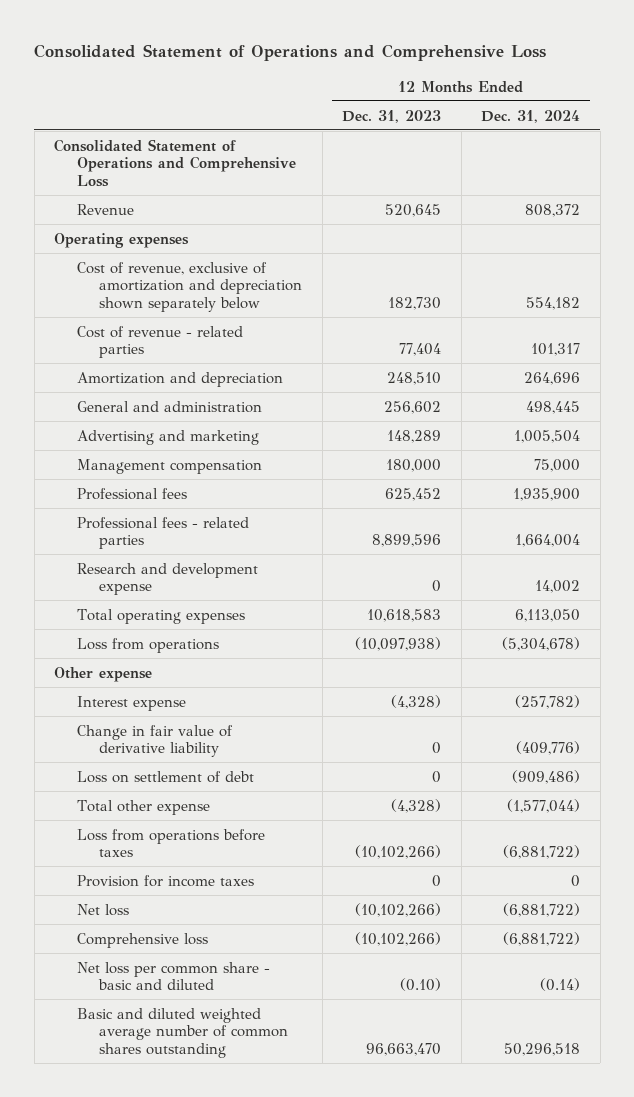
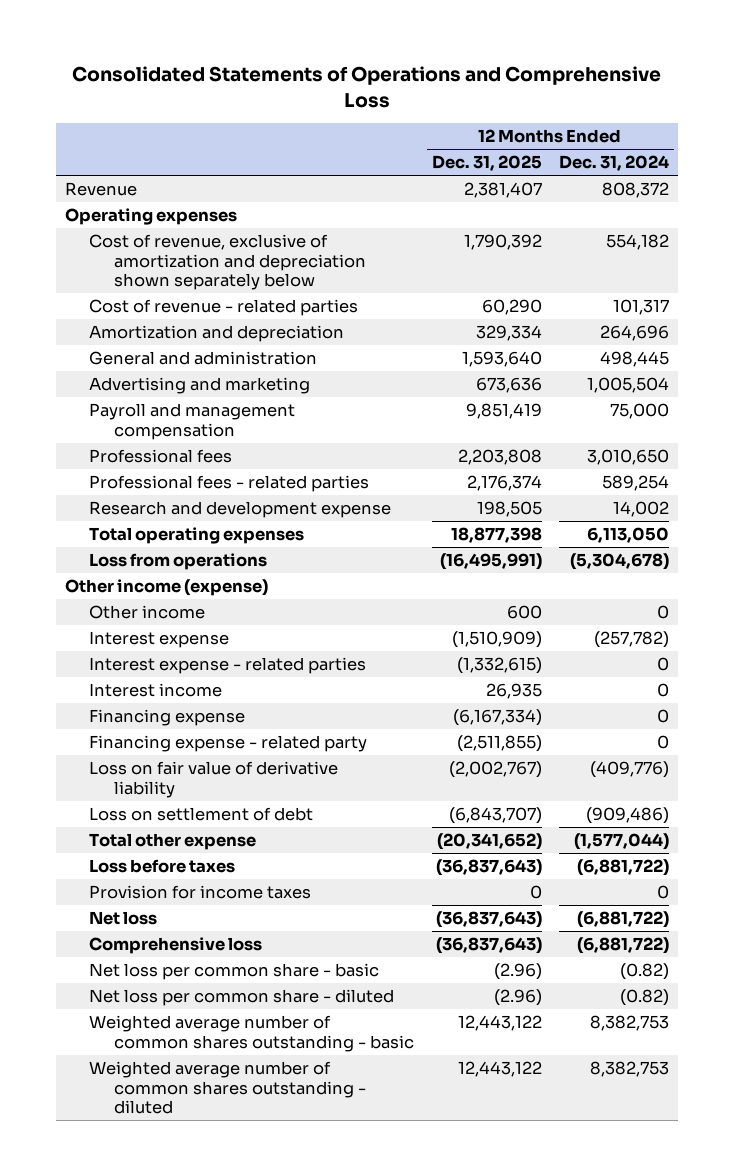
[34,44,547,62] Consolidated Statement of Operations and Comprehensive Loss -> [72,66,662,108] Consolidated Statements of Operations and Comprehensive Loss
[342,109,442,123] Dec. 31, 2023 -> none
none -> [431,155,542,172] Dec. 31, 2025
[54,138,296,187] Consolidated Statement of Operations and Comprehensive Loss -> none
[76,458,262,474] Management compensation -> [89,403,296,440] Payroll and management compensation
[513,487,581,501] 1,935,900 -> [587,449,670,466] 3,010,650
[515,534,581,548] 1,664,004 -> [602,475,670,492] 589,254
[54,666,153,682] Other expense -> [64,579,268,597] Other income (expense)
none -> [89,605,206,620] Other income
none -> [89,657,367,675] Interest expense - related parties
none -> [89,683,223,698] Interest income
none -> [89,709,246,727] Financing expense
none -> [89,735,368,753] Financing expense - related party
[76,724,233,758] Change in fair value of derivative liability -> [89,761,339,798] Loss on fair value of derivative liability
[76,828,265,858] Loss from operations before taxes -> [89,859,236,874] Loss before taxes
none -> [89,963,380,981] Net loss per common share - basic
[76,961,270,991] Net loss per common share - basic and diluted -> [89,989,395,1007] Net loss per common share - diluted
[540,978,581,992] (0.14) -> [620,989,670,1007] (0.82)
none -> [89,1015,414,1052] Weighted average number of common shares outstanding - basic
[76,1007,288,1058] Basic and diluted weighted average number of common shares outstanding -> [89,1061,366,1115] Weighted average number of common shares outstanding - diluted
[504,1042,581,1056] 50,296,518 -> [590,1061,670,1078] 8,382,753

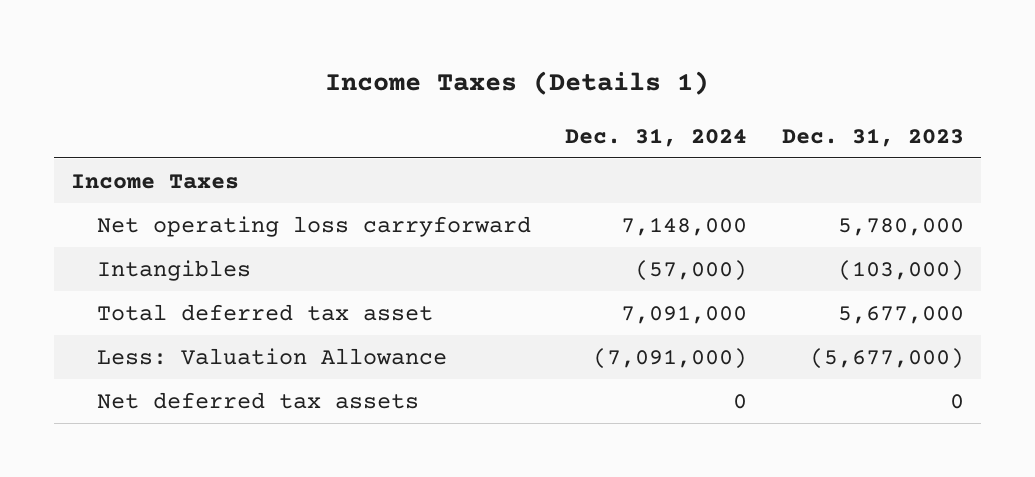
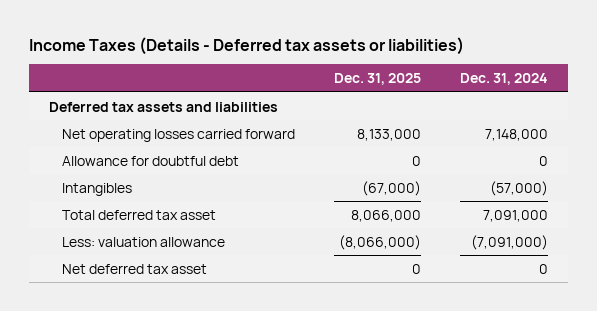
[325,71,710,96] Income Taxes (Details 1) -> [29,36,465,55] Income Taxes (Details - Deferred tax assets or liabilities)
[781,127,964,147] Dec. 31, 2023 -> none
none -> [334,73,422,86] Dec. 31, 2025
[71,173,240,189] Income Taxes -> none
none -> [48,101,278,112] Deferred tax assets and liabilities
[96,215,531,237] Net operating loss carryforward -> [62,128,296,142] Net operating losses carried forward
none -> [62,155,240,166] Allowance for doubtful debt
[96,347,447,365] Less: Valuation Allowance -> [62,236,226,247] Less: valuation allowance
[96,391,419,409] Net deferred tax assets -> [62,263,208,274] Net deferred tax asset

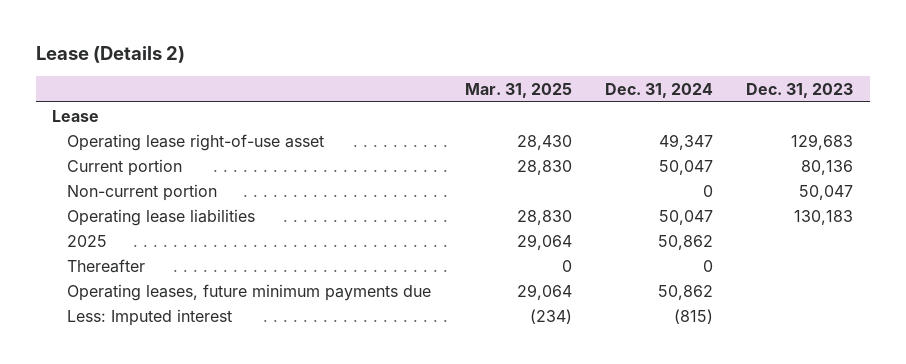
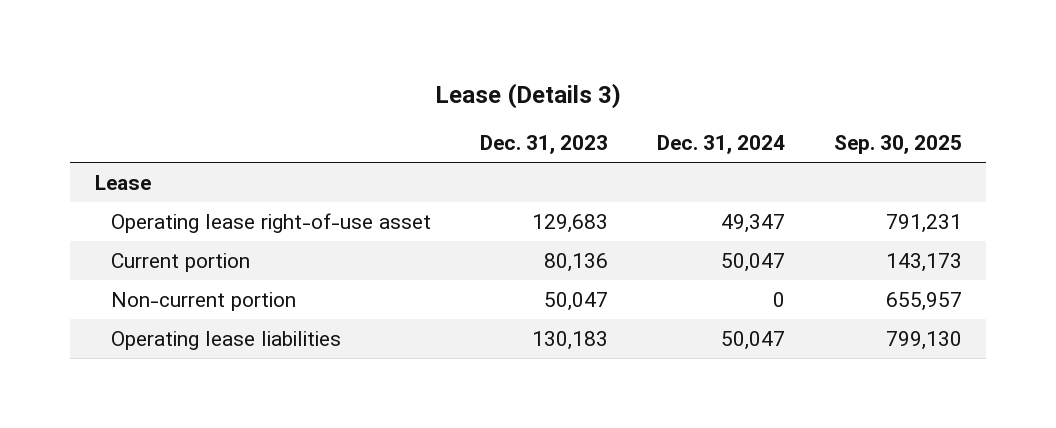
[35,46,185,64] Lease (Details 2) -> [435,82,622,109] Lease (Details 3)
[464,82,572,98] Mar. 31, 2025 -> none
none -> [833,135,962,155] Sep. 30, 2025
[67,234,108,247] 2025 -> none
[67,258,146,273] Thereafter -> none
[67,283,432,301] Operating leases, future minimum payments due -> none
[67,308,233,326] Less: Imputed interest -> none

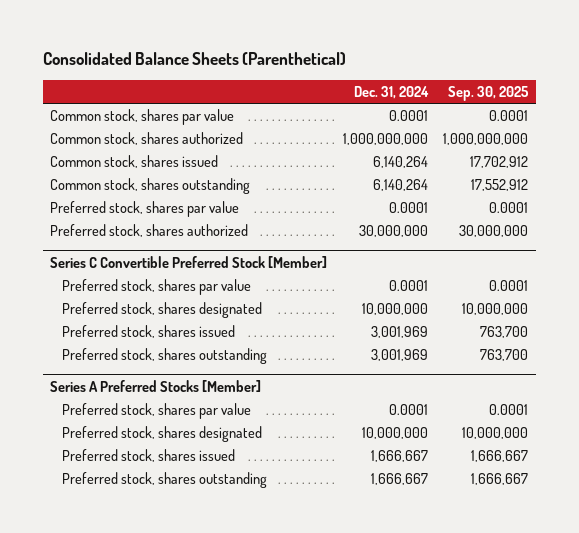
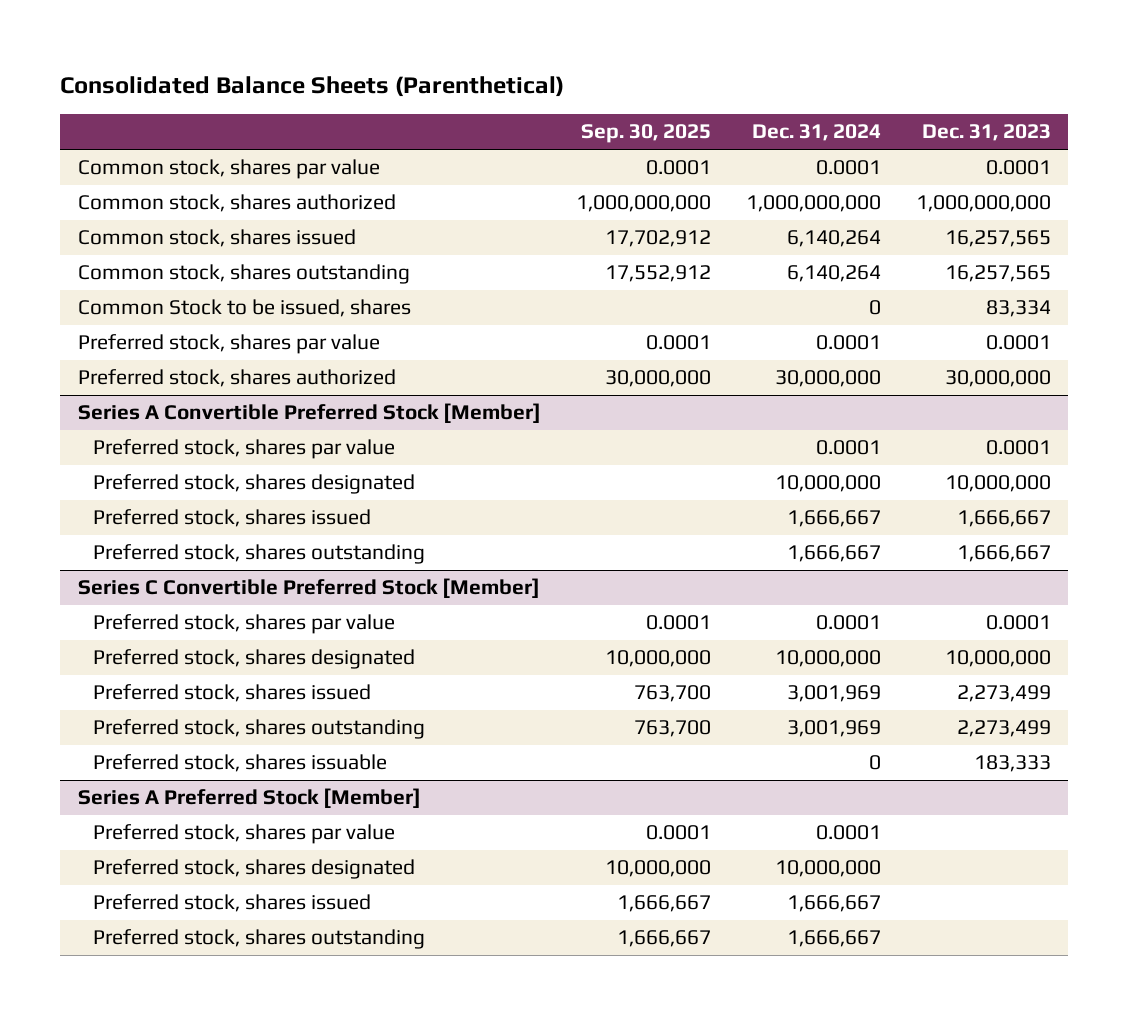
none -> [921,124,1051,142] Dec. 31, 2023
none -> [77,299,411,318] Common Stock to be issued, shares
none -> [77,403,541,424] Series A Convertible Preferred Stock [Member]
none -> [92,439,395,460] Preferred stock, shares par value
none -> [92,474,415,495] Preferred stock, shares designated
none -> [92,509,371,528] Preferred stock, shares issued
none -> [92,544,425,565] Preferred stock, shares outstanding
none -> [92,754,387,773] Preferred stock, shares issuable
[50,379,262,392] Series A Preferred Stocks [Member] -> [77,788,421,809] Series A Preferred Stock [Member]

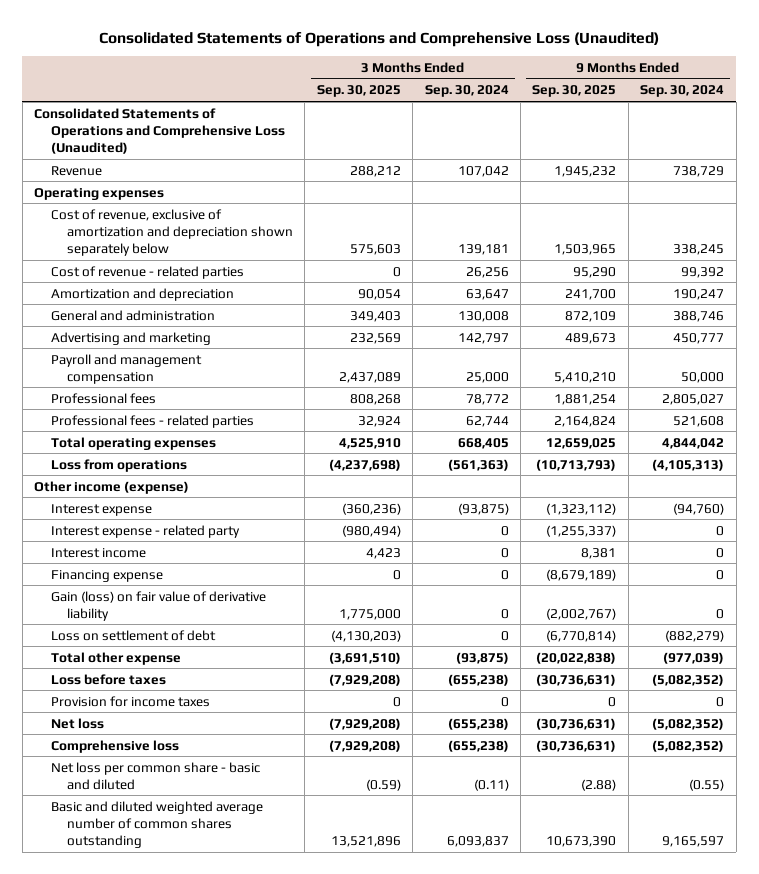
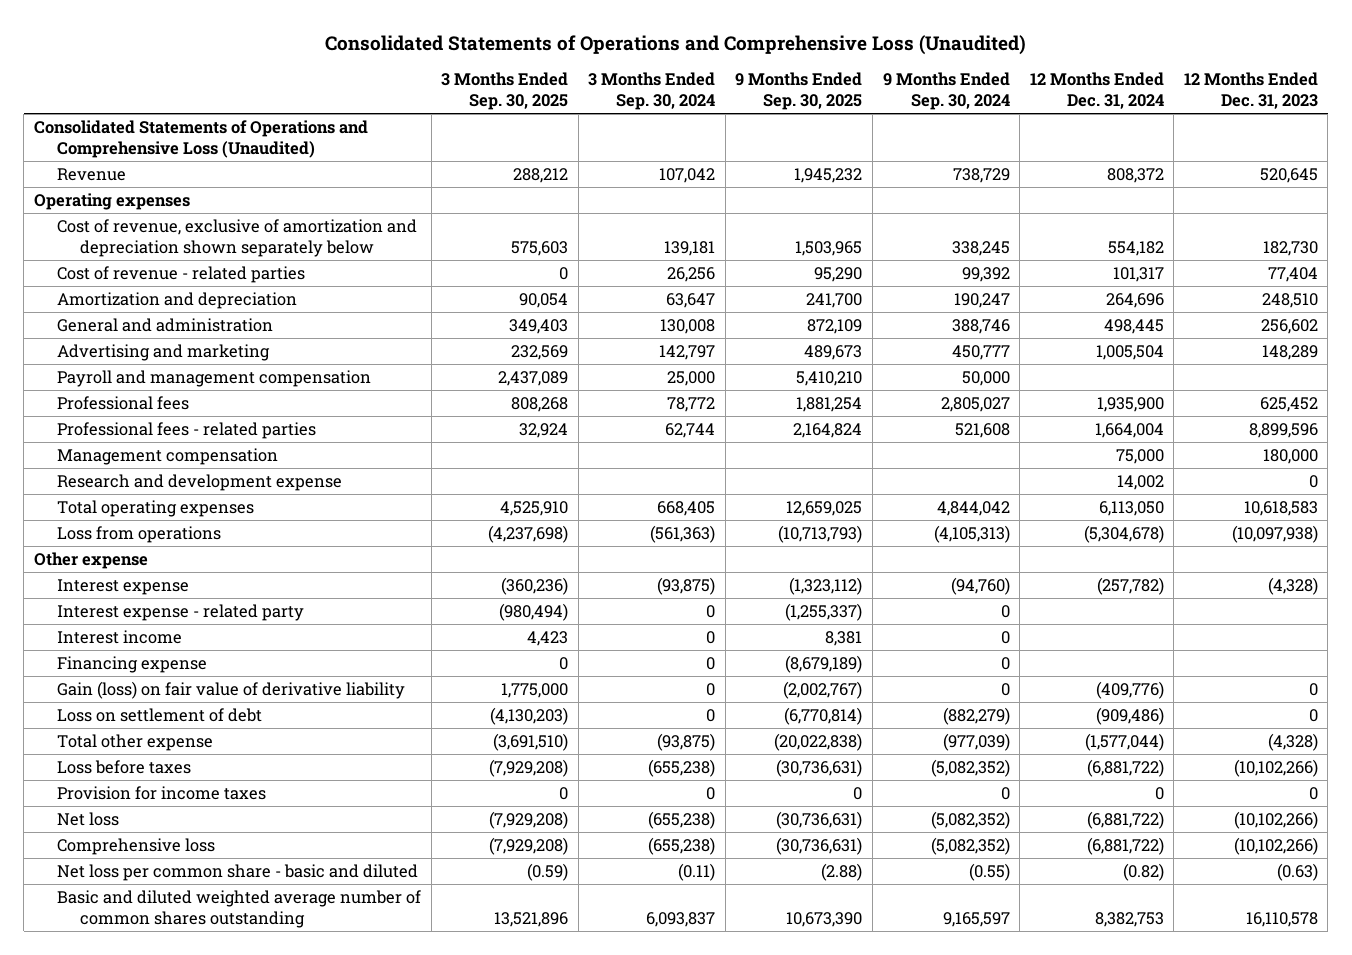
none -> [1029,72,1164,110] 12 Months Ended Dec. 31, 2024
none -> [1183,72,1318,110] 12 Months Ended Dec. 31, 2023
none -> [57,447,279,465] Management compensation
none -> [57,473,343,491] Research and development expense
[34,480,190,494] Other income (expense) -> [33,551,148,569] Other expense

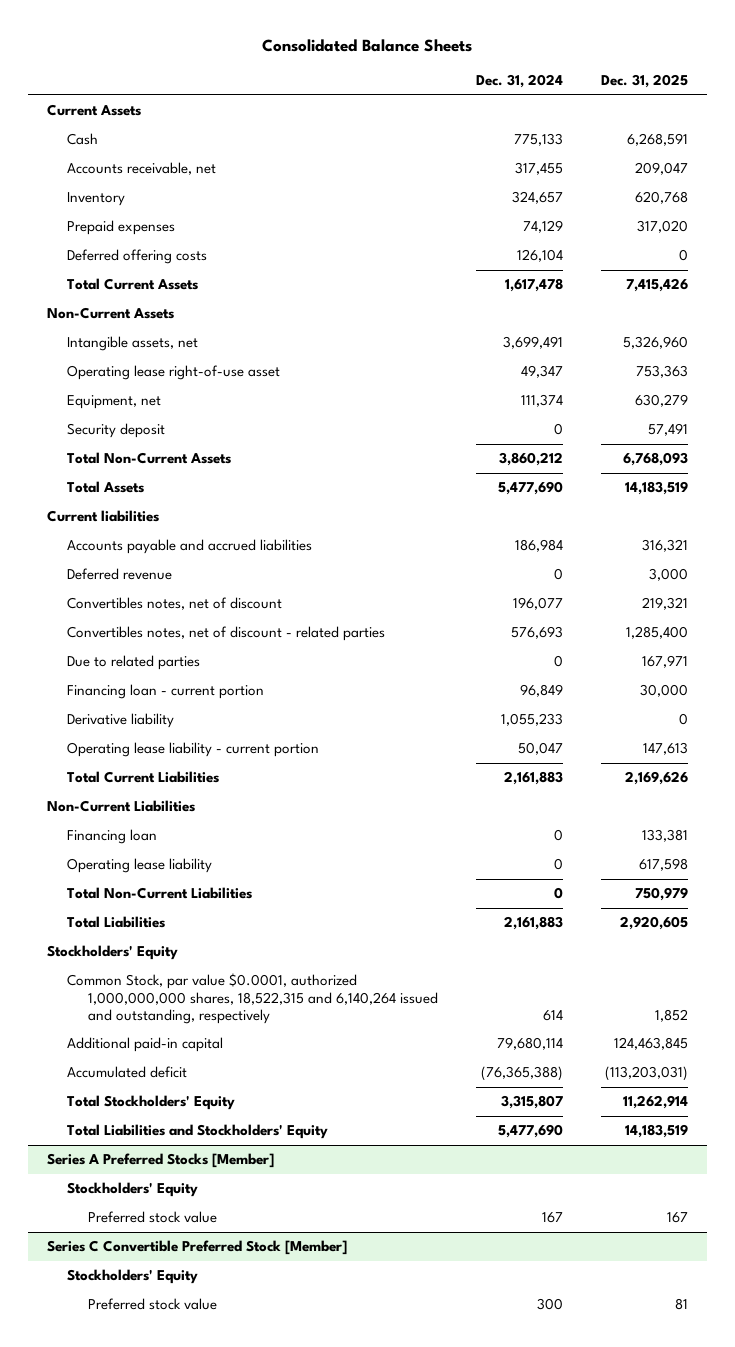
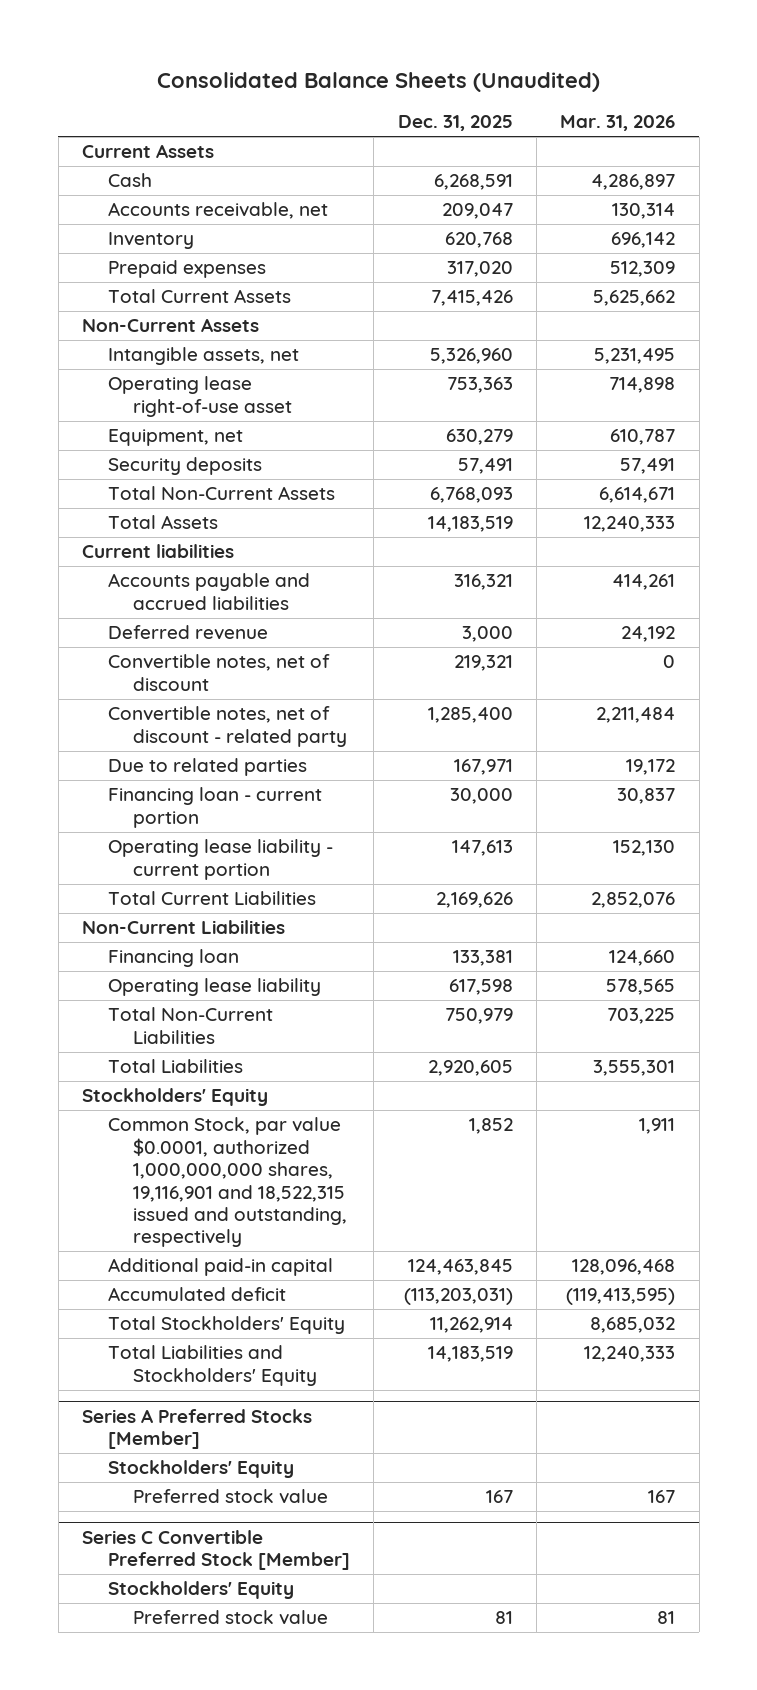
[262,38,473,52] Consolidated Balance Sheets -> [156,71,600,92] Consolidated Balance Sheets (Unaudited)
[476,74,564,89] Dec. 31, 2024 -> none
none -> [560,115,676,132] Mar. 31, 2026
[67,249,208,265] Deferred offering costs -> none
[67,423,166,439] Security deposit -> [107,457,262,476] Security deposits
[67,597,283,611] Convertibles notes, net of discount -> [107,654,330,691] Convertible notes, net of discount
[67,626,386,642] Convertibles notes, net of discount - related parties -> [107,706,348,747] Convertible notes, net of discount - related party
[67,713,175,729] Derivative liability -> none
[67,973,438,1025] Common Stock, par value $0.0001, authorized 1,000,000,000 shares, 18,522,315 and 6,140,264 issued and outstanding, respectively -> [107,1117,348,1248] Common Stock, par value $0.0001, authorized 1,000,000,000 shares, 19,116,901 and 18,522,315 issued and outstanding, respectively

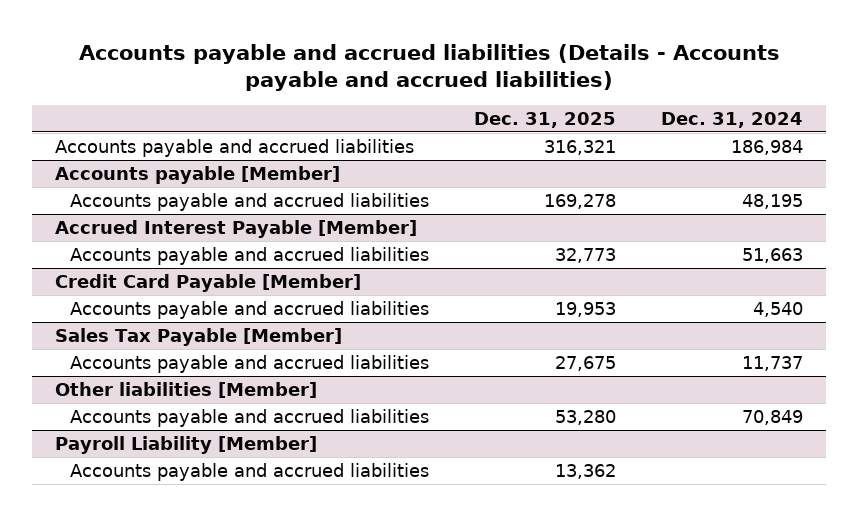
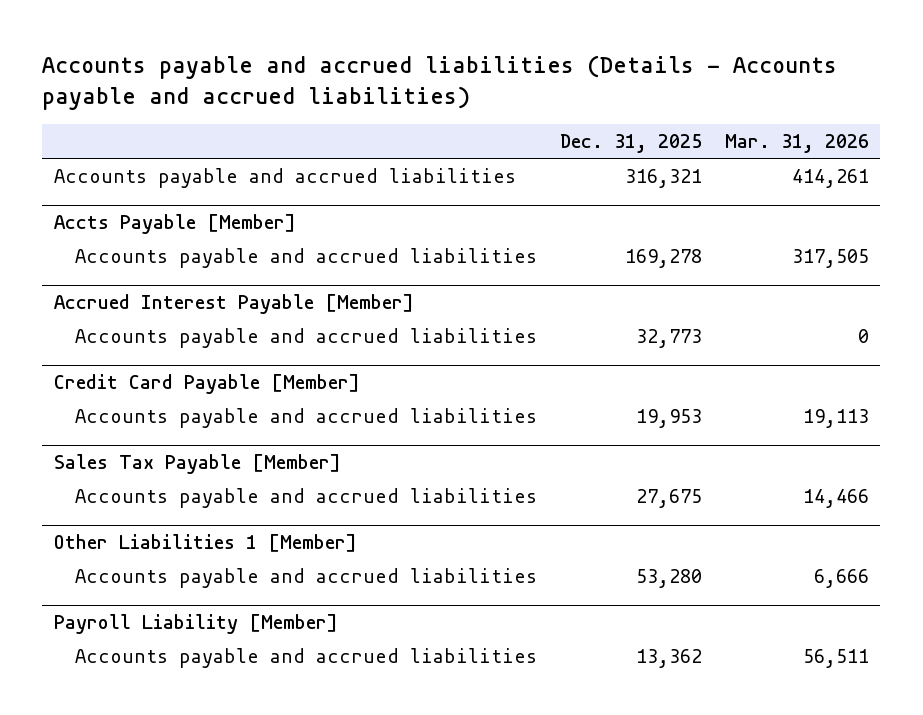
[661,111,804,128] Dec. 31, 2024 -> none
none -> [724,133,869,153] Mar. 31, 2026
[54,165,340,184] Accounts payable [Member] -> [53,214,296,235] Accts Payable [Member]
[54,381,317,398] Other liabilities [Member] -> [53,534,357,553] Other Liabilities 1 [Member]

